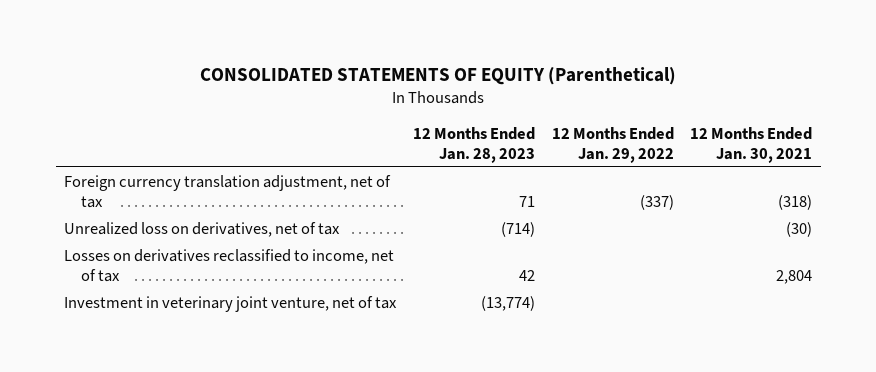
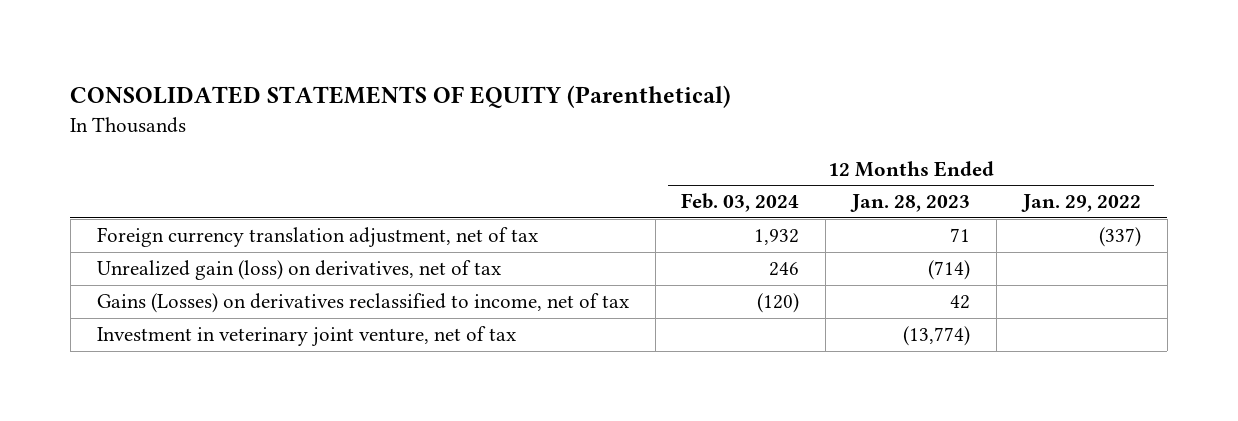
[690,126,813,163] 12 Months Ended Jan. 30, 2021 -> none
none -> [681,193,800,213] Feb. 03, 2024
[64,221,341,237] Unrealized loss on derivatives, net of tax -> [96,260,501,281] Unrealized gain (loss) on derivatives, net of tax
[64,248,395,282] Losses on derivatives reclassified to income, net of tax -> [96,293,629,314] Gains (Losses) on derivatives reclassified to income, net of tax

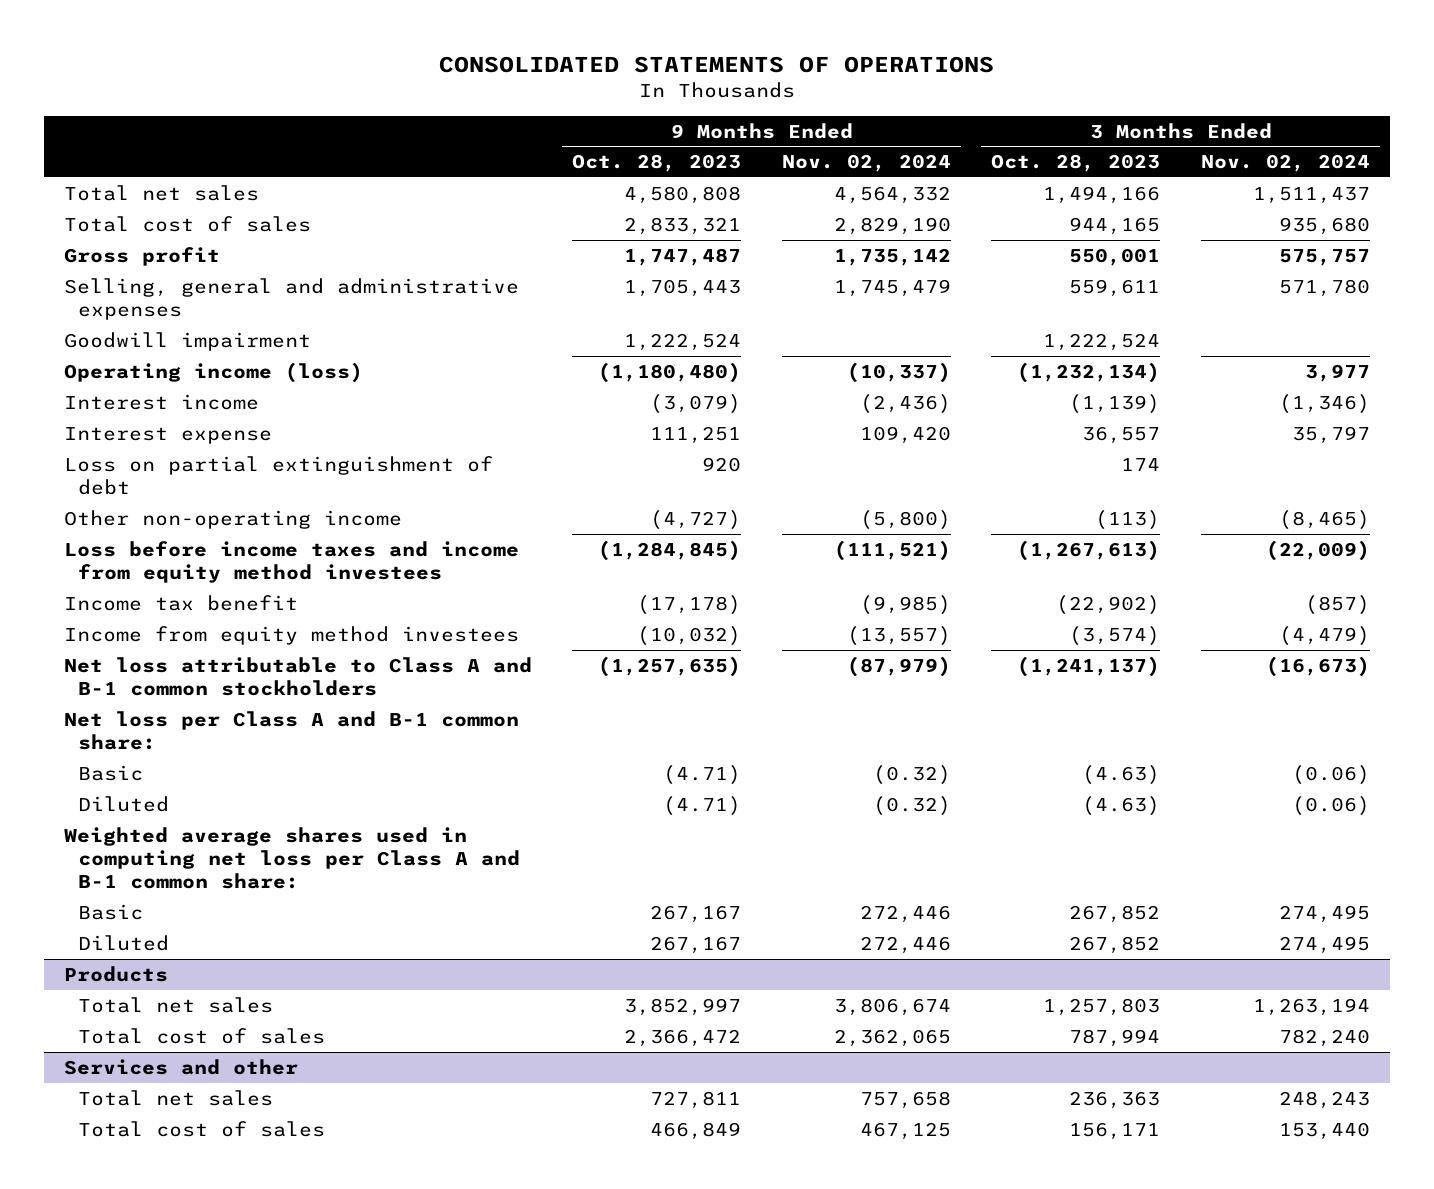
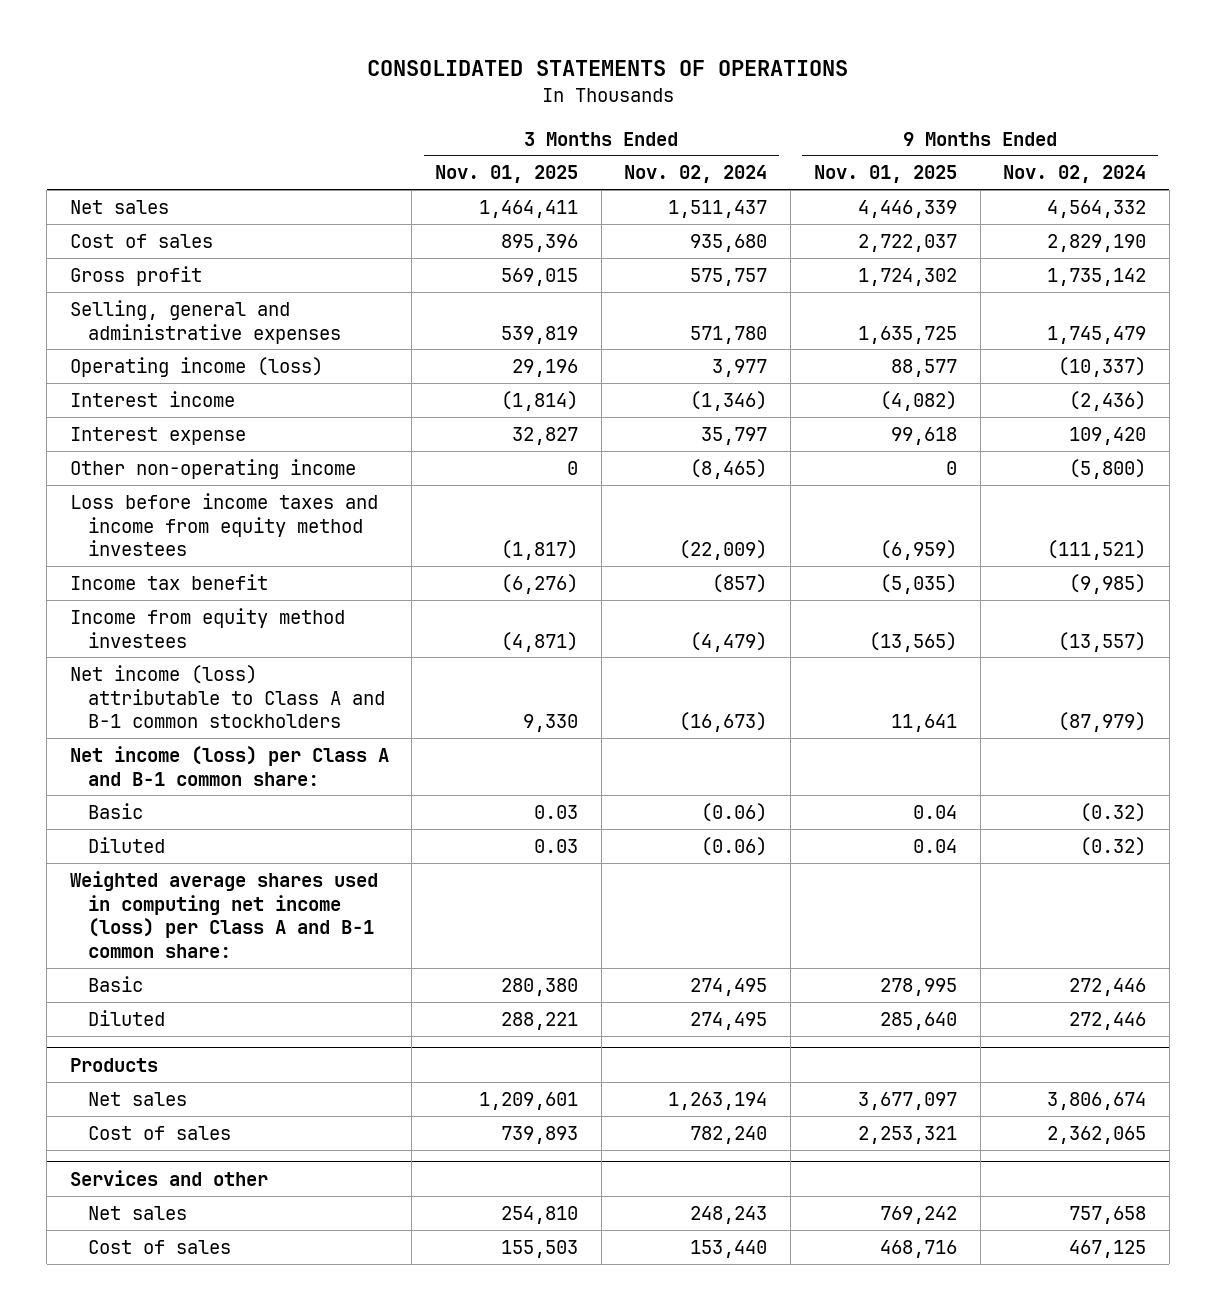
[572,154,742,173] Oct. 28, 2023 -> none
[991,154,1161,173] Oct. 28, 2023 -> none
none -> [435,165,579,184] Nov. 01, 2025
none -> [813,165,957,184] Nov. 01, 2025
[63,184,259,201] Total net sales -> [69,199,169,214] Net sales
[63,215,311,232] Total cost of sales -> [69,233,213,248] Cost of sales
[63,331,311,351] Goodwill impairment -> none
[63,455,493,496] Loss on partial extinguishment of debt -> none
[63,656,532,697] Net loss attributable to Class A and B-1 common stockholders -> [69,664,386,729] Net income (loss) attributable to Class A and B-1 common stockholders
[63,710,519,751] Net loss per Class A and B-1 common share: -> [69,745,389,786] Net income (loss) per Class A and B-1 common share:
[63,826,520,890] Weighted average shares used in computing net loss per Class A and B-1 common share: -> [69,870,378,958] Weighted average shares used in computing net income (loss) per Class A and B-1 common share:
[77,996,273,1013] Total net sales -> [88,1091,188,1106] Net sales
[77,1027,325,1044] Total cost of sales -> [88,1125,232,1140] Cost of sales
[77,1089,273,1106] Total net sales -> [88,1205,188,1220] Net sales
[77,1120,325,1137] Total cost of sales -> [88,1239,232,1254] Cost of sales

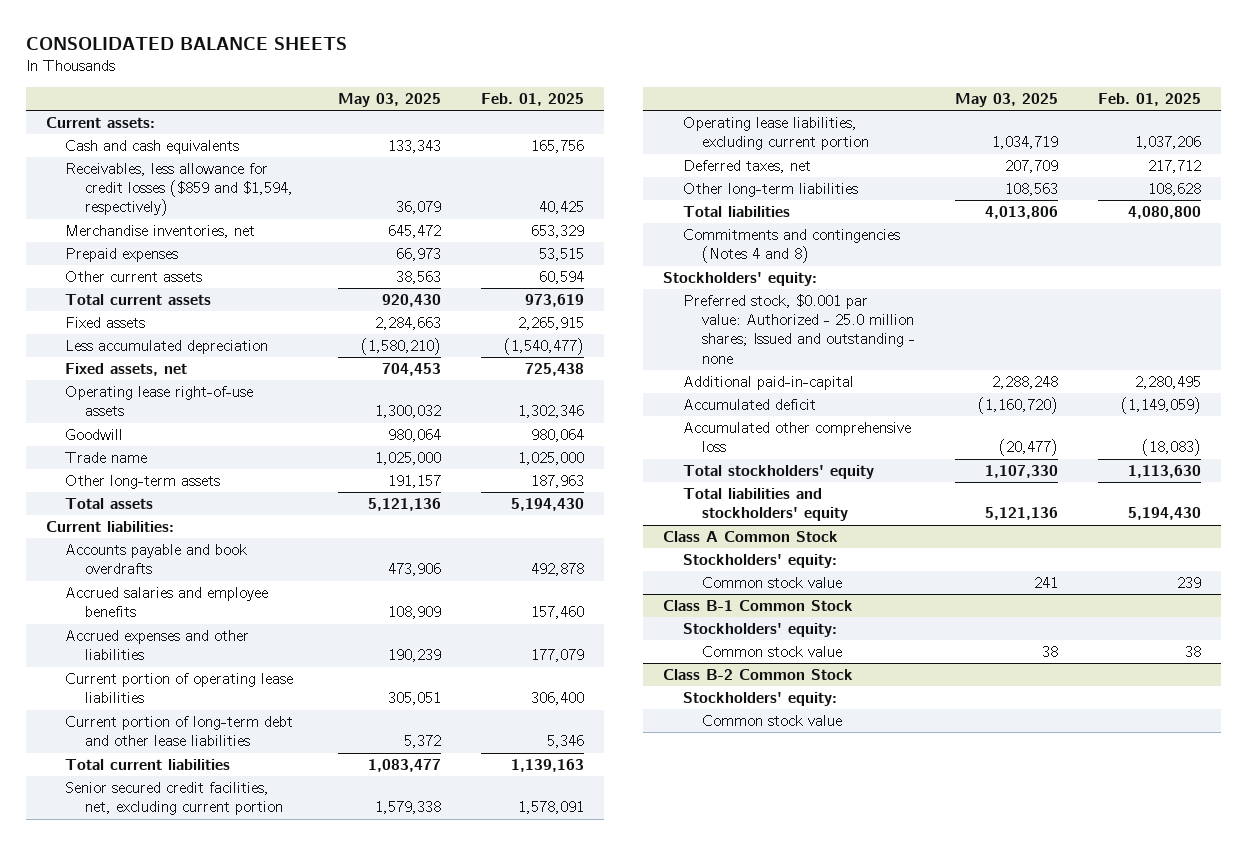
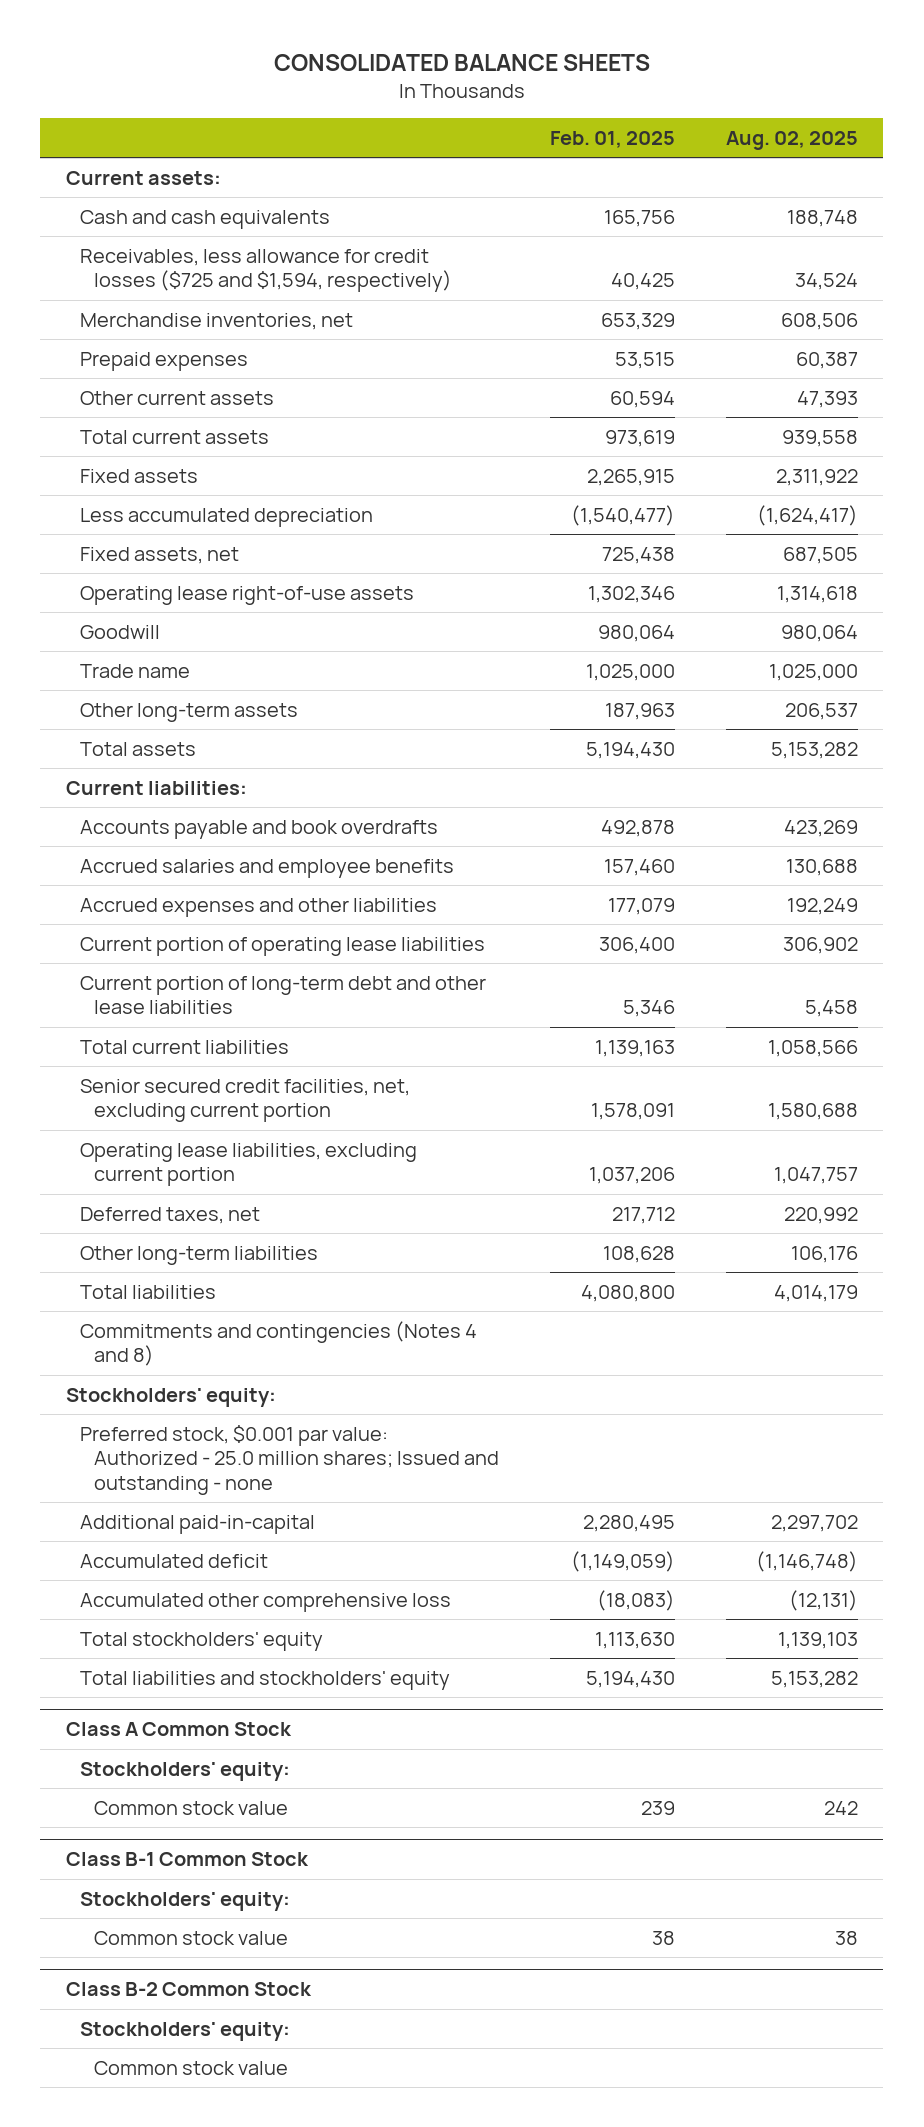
[337,93,441,108] May 03, 2025 -> none
none -> [725,130,858,150] Aug. 02, 2025
[65,163,293,217] Receivables, less allowance for credit losses ($859 and $1,594, respectively) -> [79,248,452,293] Receivables, less allowance for credit losses ($725 and $1,594, respectively)

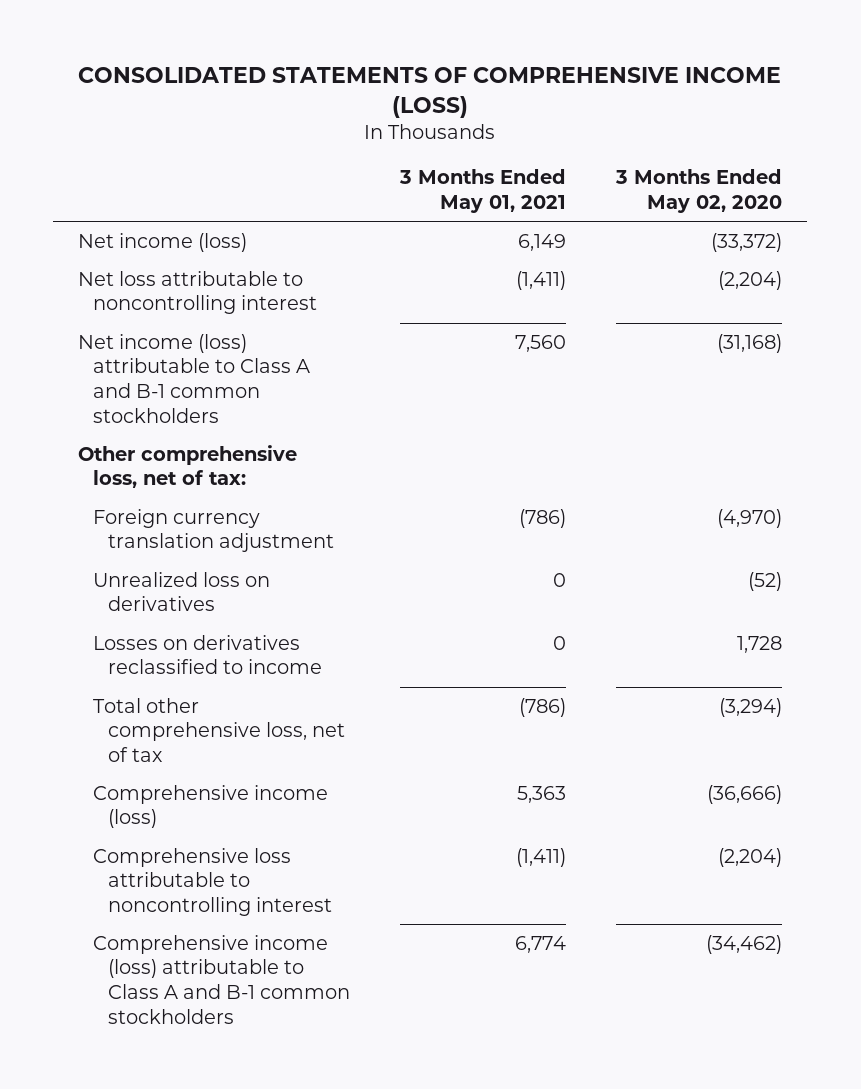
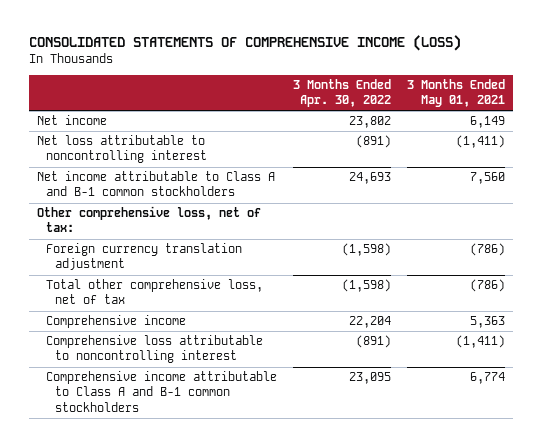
[615,169,783,213] 3 Months Ended May 02, 2020 -> none
none -> [293,78,392,108] 3 Months Ended Apr. 30, 2022
[78,232,248,252] Net income (loss) -> [36,115,107,126] Net income
[78,333,311,424] Net income (loss) attributable to Class A and B-1 common stockholders -> [36,171,275,197] Net income attributable to Class A and B-1 common stockholders
[93,571,271,612] Unrealized loss on derivatives -> none
[93,634,323,675] Losses on derivatives reclassified to income -> none
[93,784,329,829] Comprehensive income (loss) -> [45,315,186,329] Comprehensive income
[93,934,351,1025] Comprehensive income (loss) attributable to Class A and B-1 common stockholders -> [45,371,277,412] Comprehensive income attributable to Class A and B-1 common stockholders

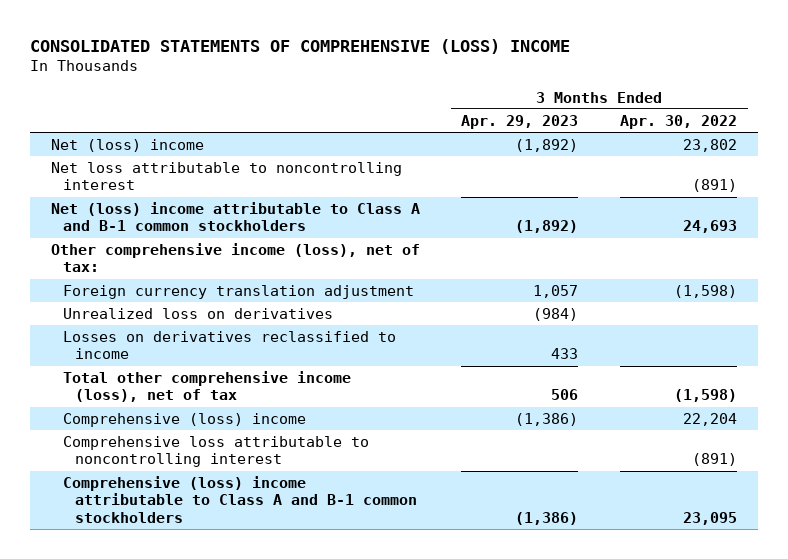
[28,34,461,51] CONSOLIDATED STATEMENTS OF COMPREHENSIVE INCOME (LOSS) -> [29,38,570,54] CONSOLIDATED STATEMENTS OF COMPREHENSIVE (LOSS) INCOME
[407,78,506,108] 3 Months Ended May 01, 2021 -> none
none -> [461,114,579,129] Apr. 29, 2023
[36,115,107,126] Net income -> [50,138,204,152] Net (loss) income
[36,171,275,197] Net income attributable to Class A and B-1 common stockholders -> [50,201,420,232] Net (loss) income attributable to Class A and B-1 common stockholders
[36,206,261,233] Other comprehensive loss, net of tax: -> [50,242,420,273] Other comprehensive income (loss), net of tax:
none -> [62,307,333,319] Unrealized loss on derivatives
none -> [62,330,396,360] Losses on derivatives reclassified to income
[45,279,263,305] Total other comprehensive loss, net of tax -> [62,370,351,403] Total other comprehensive income (loss), net of tax
[45,315,186,329] Comprehensive income -> [62,412,306,427] Comprehensive (loss) income
[45,371,277,412] Comprehensive income attributable to Class A and B-1 common stockholders -> [62,475,417,523] Comprehensive (loss) income attributable to Class A and B-1 common stockholders

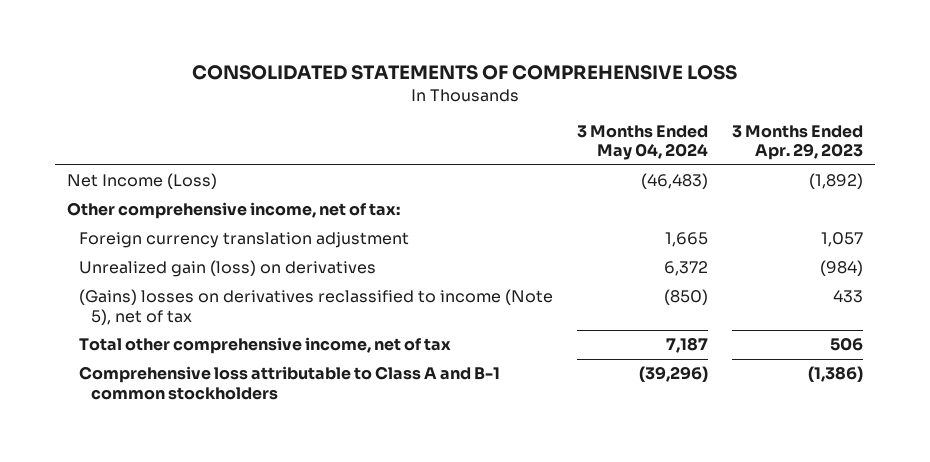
[29,38,570,54] CONSOLIDATED STATEMENTS OF COMPREHENSIVE (LOSS) INCOME -> [191,65,737,81] CONSOLIDATED STATEMENTS OF COMPREHENSIVE LOSS
[620,114,738,129] Apr. 30, 2022 -> none
none -> [577,124,709,161] 3 Months Ended May 04, 2024
[50,138,204,152] Net (loss) income -> none
[50,161,402,191] Net loss attributable to noncontrolling interest -> none
[50,201,420,232] Net (loss) income attributable to Class A and B-1 common stockholders -> [66,173,217,190] Net Income (Loss)
[50,242,420,273] Other comprehensive income (loss), net of tax: -> [66,202,400,220] Other comprehensive income, net of tax:
[62,412,306,427] Comprehensive (loss) income -> none
[62,435,369,468] Comprehensive loss attributable to noncontrolling interest -> none
[62,307,333,319] Unrealized loss on derivatives -> [78,260,376,278] Unrealized gain (loss) on derivatives
[62,330,396,360] Losses on derivatives reclassified to income -> [78,289,553,325] (Gains) losses on derivatives reclassified to income (Note 5), net of tax
[62,370,351,403] Total other comprehensive income (loss), net of tax -> [78,337,451,355] Total other comprehensive income, net of tax
[62,475,417,523] Comprehensive (loss) income attributable to Class A and B-1 common stockholders -> [78,366,500,400] Comprehensive loss attributable to Class A and B-1 common stockholders

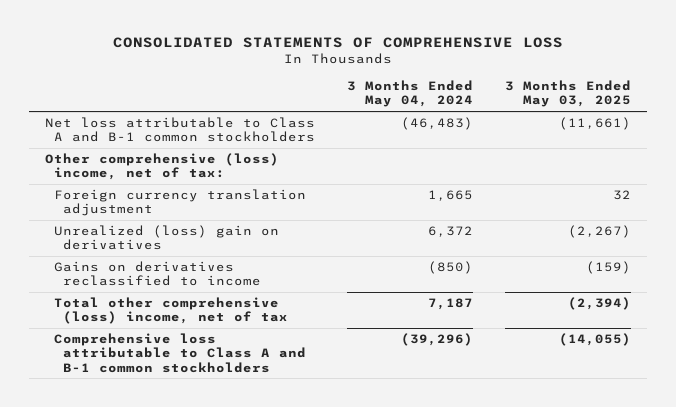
[732,124,864,161] 3 Months Ended Apr. 29, 2023 -> none
none -> [504,80,631,108] 3 Months Ended May 03, 2025
[66,173,217,190] Net Income (Loss) -> [45,117,316,143] Net loss attributable to Class A and B-1 common stockholders
[66,202,400,220] Other comprehensive income, net of tax: -> [45,153,280,181] Other comprehensive (loss) income, net of tax:
[78,260,376,278] Unrealized gain (loss) on derivatives -> [53,225,279,251] Unrealized (loss) gain on derivatives
[78,289,553,325] (Gains) losses on derivatives reclassified to income (Note 5), net of tax -> [53,261,261,287] Gains on derivatives reclassified to income
[78,337,451,355] Total other comprehensive income, net of tax -> [53,297,288,325] Total other comprehensive (loss) income, net of tax

